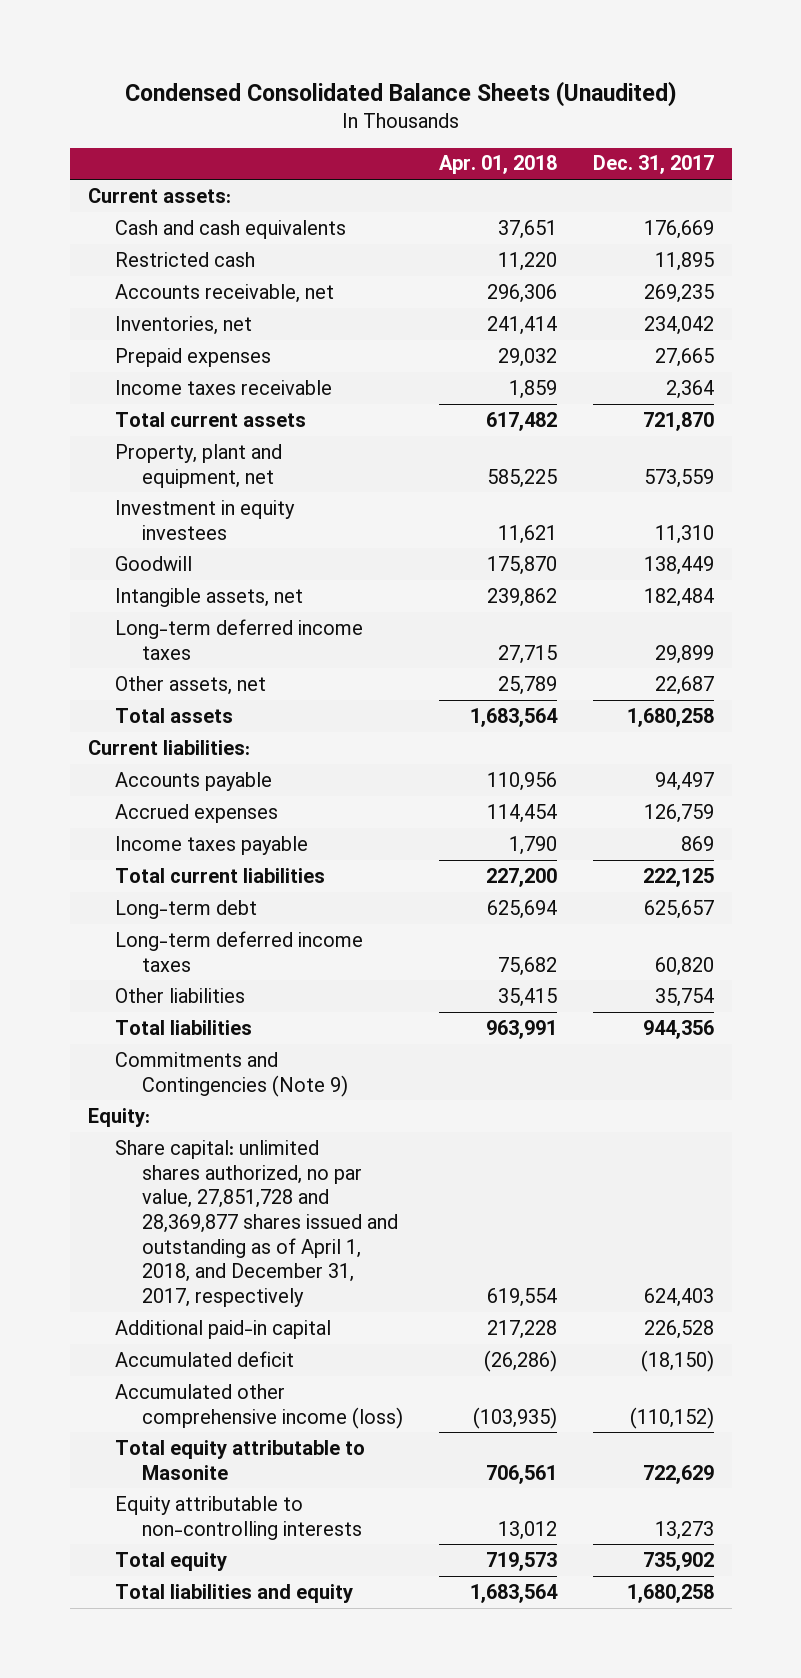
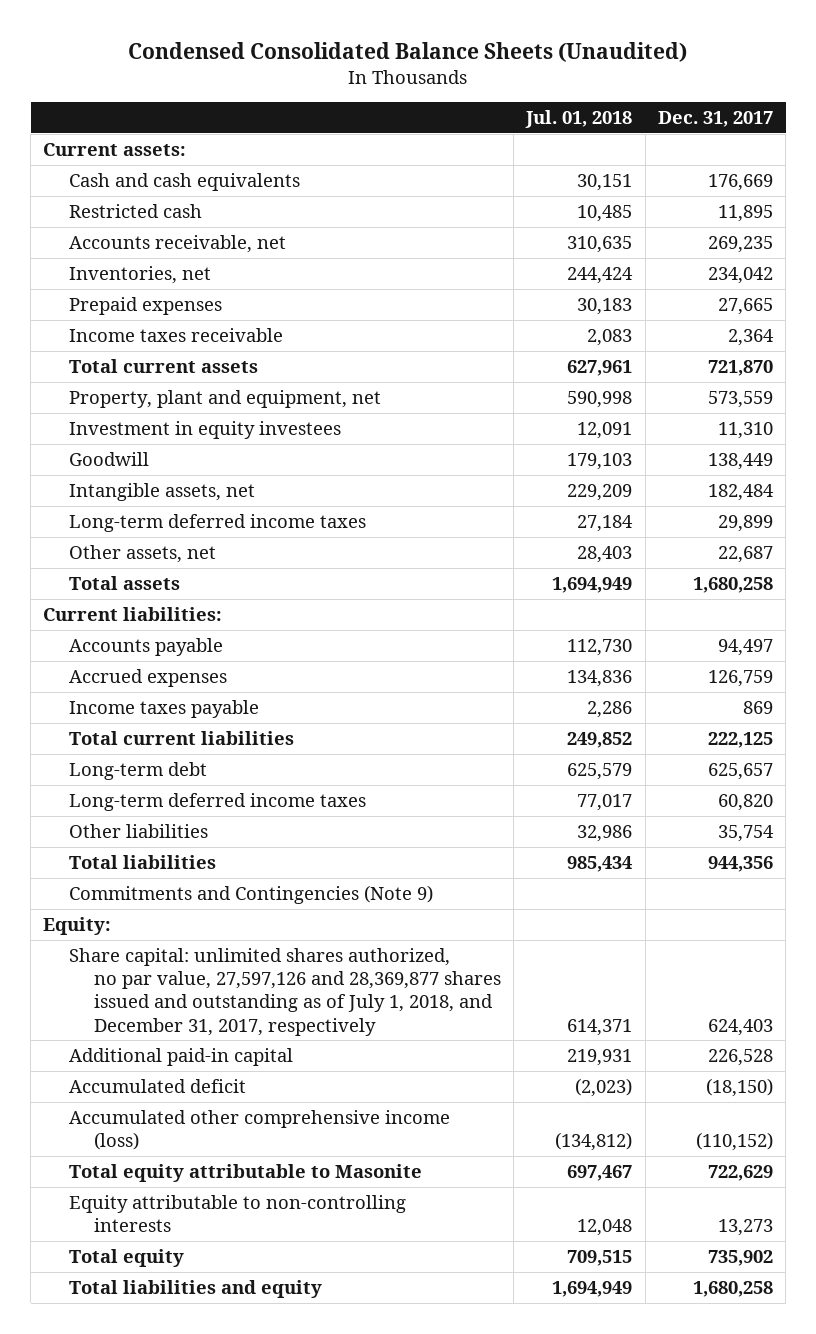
[438,155,557,175] Apr. 01, 2018 -> none
none -> [525,110,633,129] Jul. 01, 2018
[114,1139,398,1307] Share capital: unlimited shares authorized, no par value, 27,851,728 and 28,369,877 shares issued and outstanding as of April 1, 2018, and December 31, 2017, respectively -> [68,947,501,1036] Share capital: unlimited shares authorized, no par value, 27,597,126 and 28,369,877 shares issued and outstanding as of July 1, 2018, and December 31, 2017, respectively

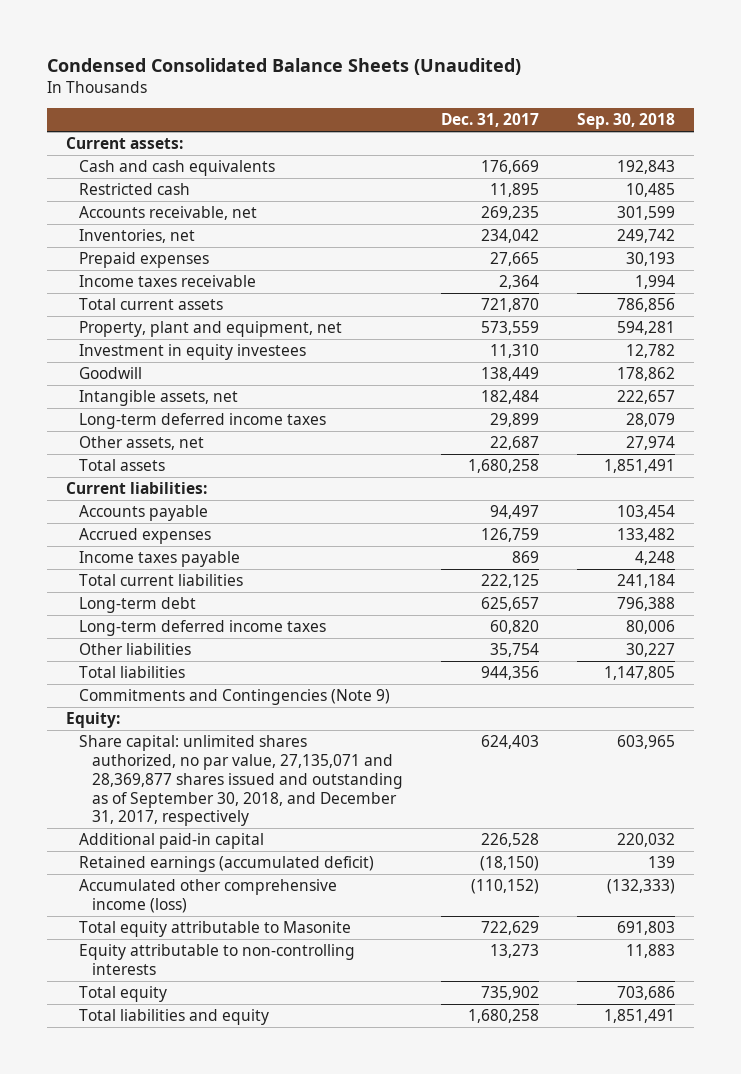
[525,110,633,129] Jul. 01, 2018 -> none
none -> [576,113,675,130] Sep. 30, 2018
[68,947,501,1036] Share capital: unlimited shares authorized, no par value, 27,597,126 and 28,369,877 shares issued and outstanding as of July 1, 2018, and December 31, 2017, respectively -> [79,735,403,827] Share capital: unlimited shares authorized, no par value, 27,135,071 and 28,369,877 shares issued and outstanding as of September 30, 2018, and December 31, 2017, respectively
[68,1078,246,1093] Accumulated deficit -> [79,856,375,873] Retained earnings (accumulated deficit)

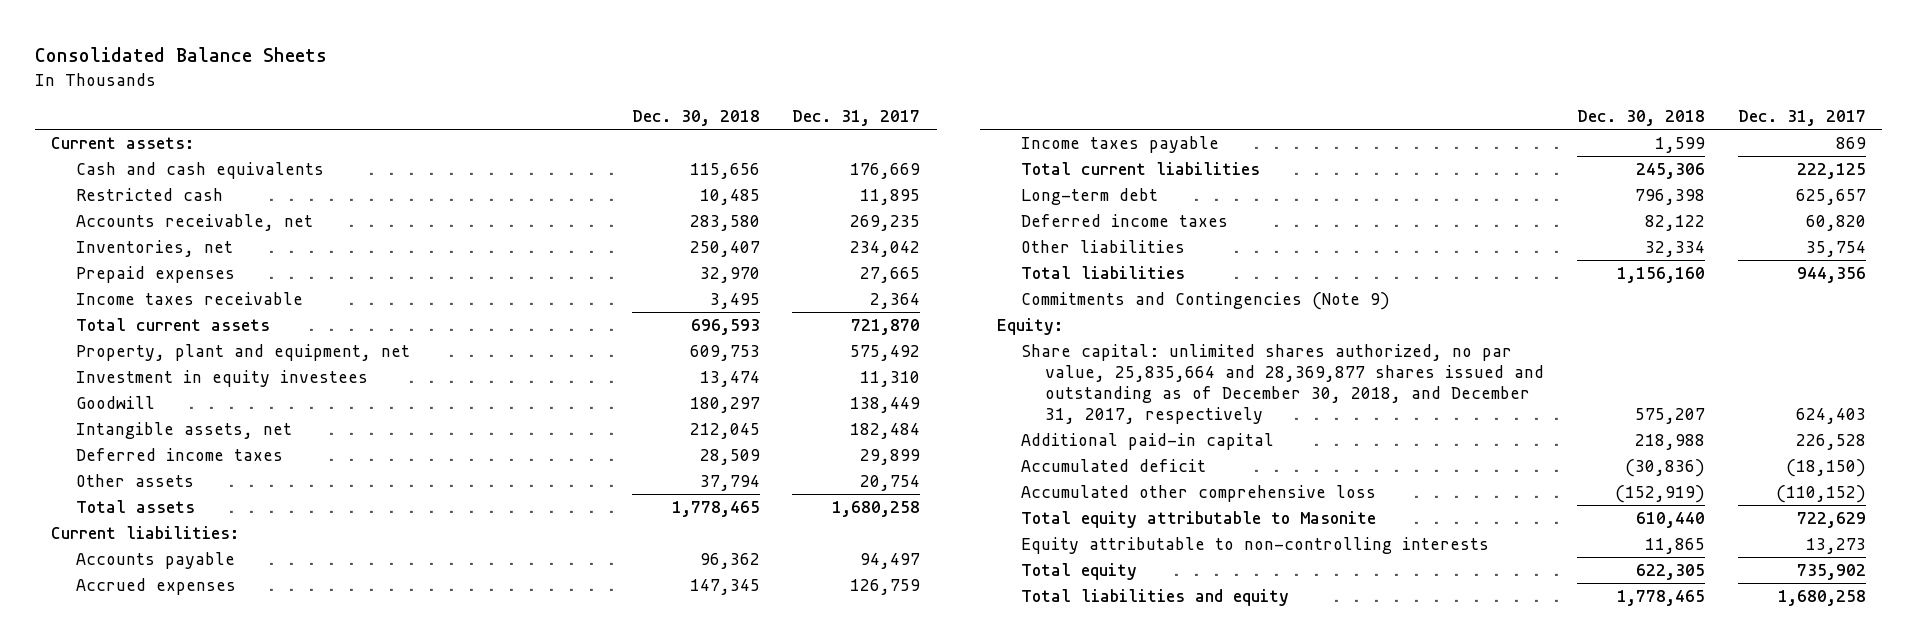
[47,57,522,75] Condensed Consolidated Balance Sheets (Unaudited) -> [35,47,328,63] Consolidated Balance Sheets
[576,113,675,130] Sep. 30, 2018 -> none
none -> [631,110,760,127] Dec. 30, 2018
[480,321,539,336] 573,559 -> [850,344,921,361] 575,492
[79,413,327,430] Long-term deferred income taxes -> [75,447,283,461] Deferred income taxes
[79,436,205,451] Other assets, net -> [75,473,194,487] Other assets
[489,436,539,451] 22,687 -> [860,474,921,491] 20,754
[79,620,327,637] Long-term deferred income taxes -> [1021,213,1229,227] Deferred income taxes
[79,735,403,827] Share capital: unlimited shares authorized, no par value, 27,135,071 and 28,369,877 shares issued and outstanding as of September 30, 2018, and December 31, 2017, respectively -> [1021,343,1545,425] Share capital: unlimited shares authorized, no par value, 25,835,664 and 28,369,877 shares issued and outstanding as of December 30, 2018, and December 31, 2017, respectively
[79,856,375,873] Retained earnings (accumulated deficit) -> [1021,458,1207,472] Accumulated deficit
[79,879,338,913] Accumulated other comprehensive income (loss) -> [1021,484,1377,502] Accumulated other comprehensive loss

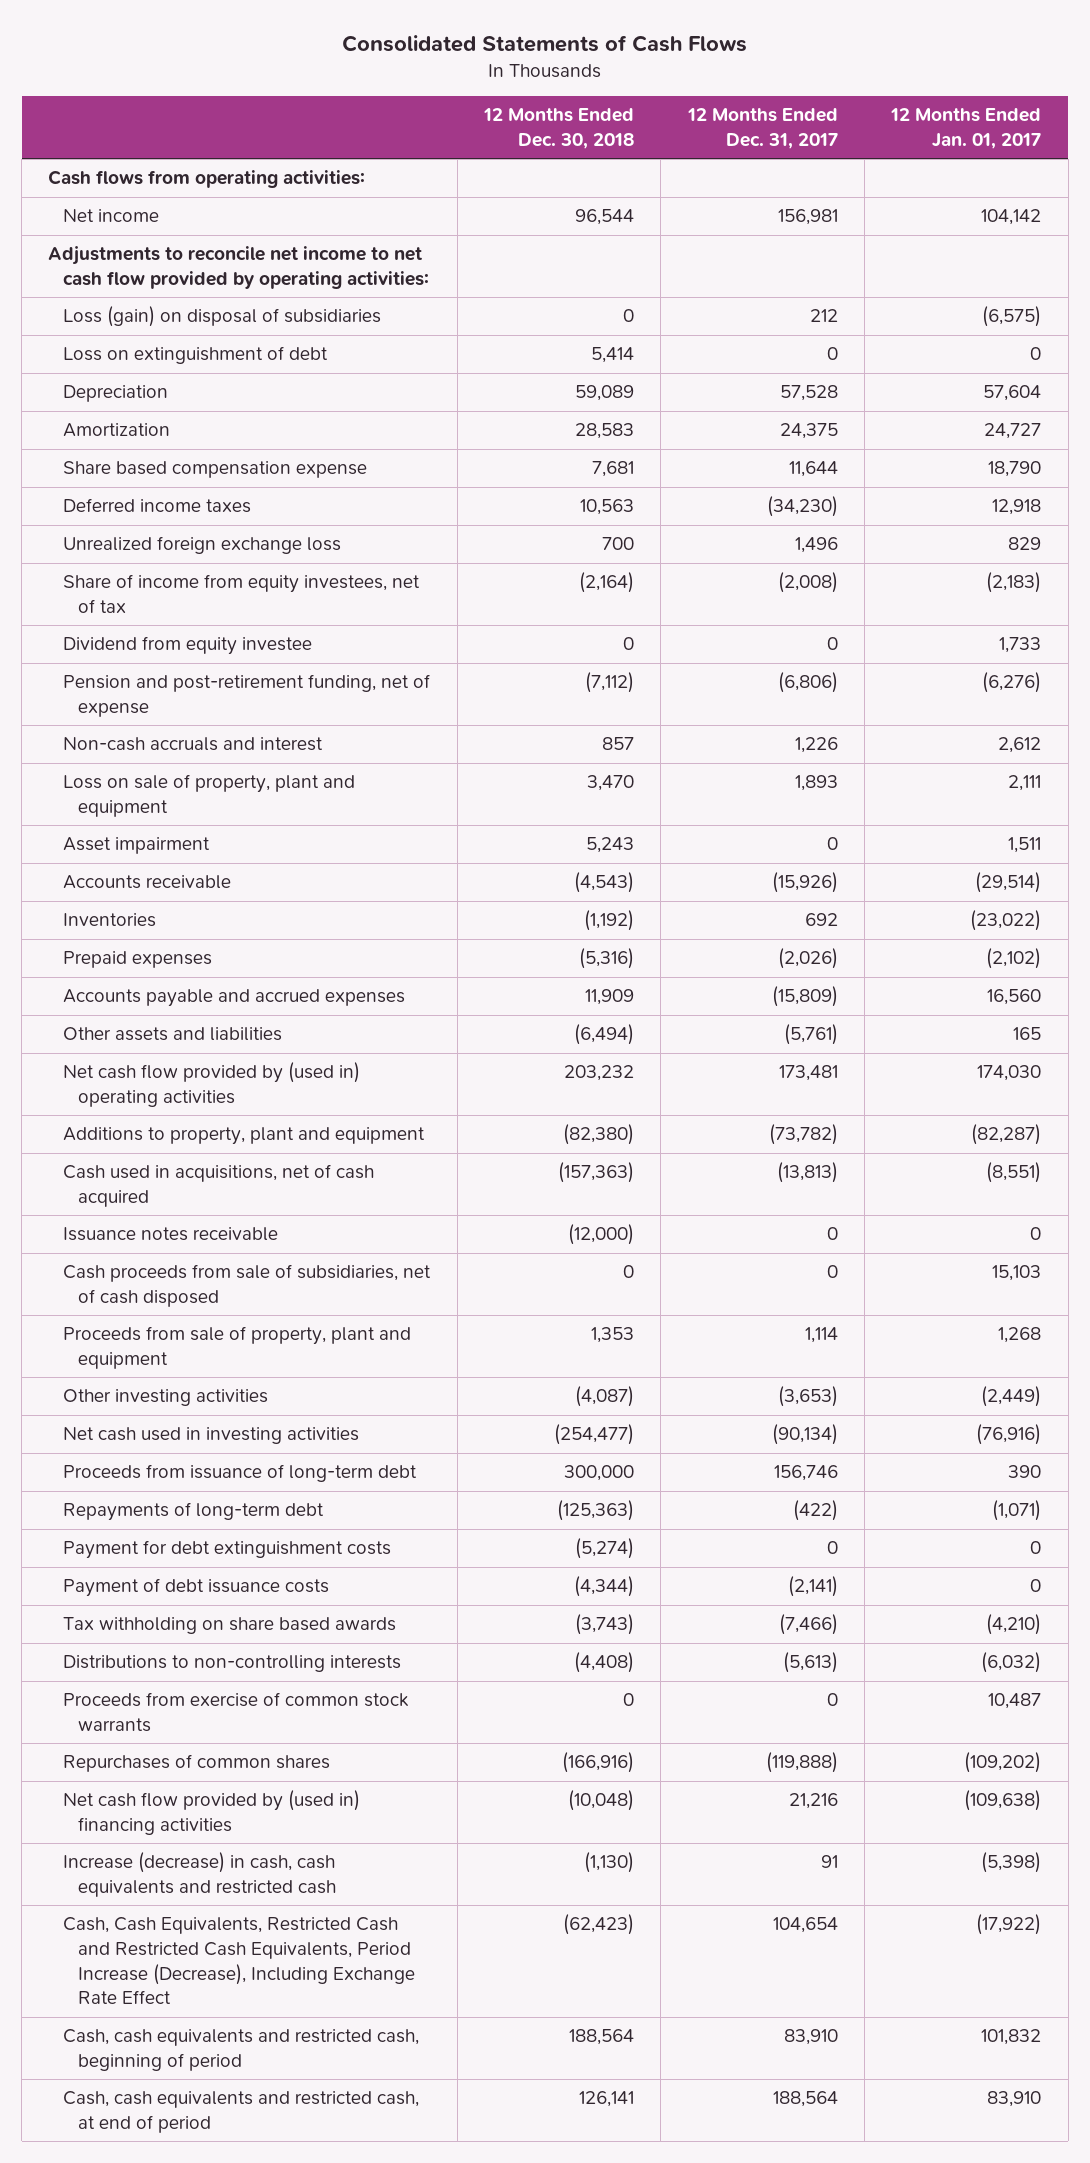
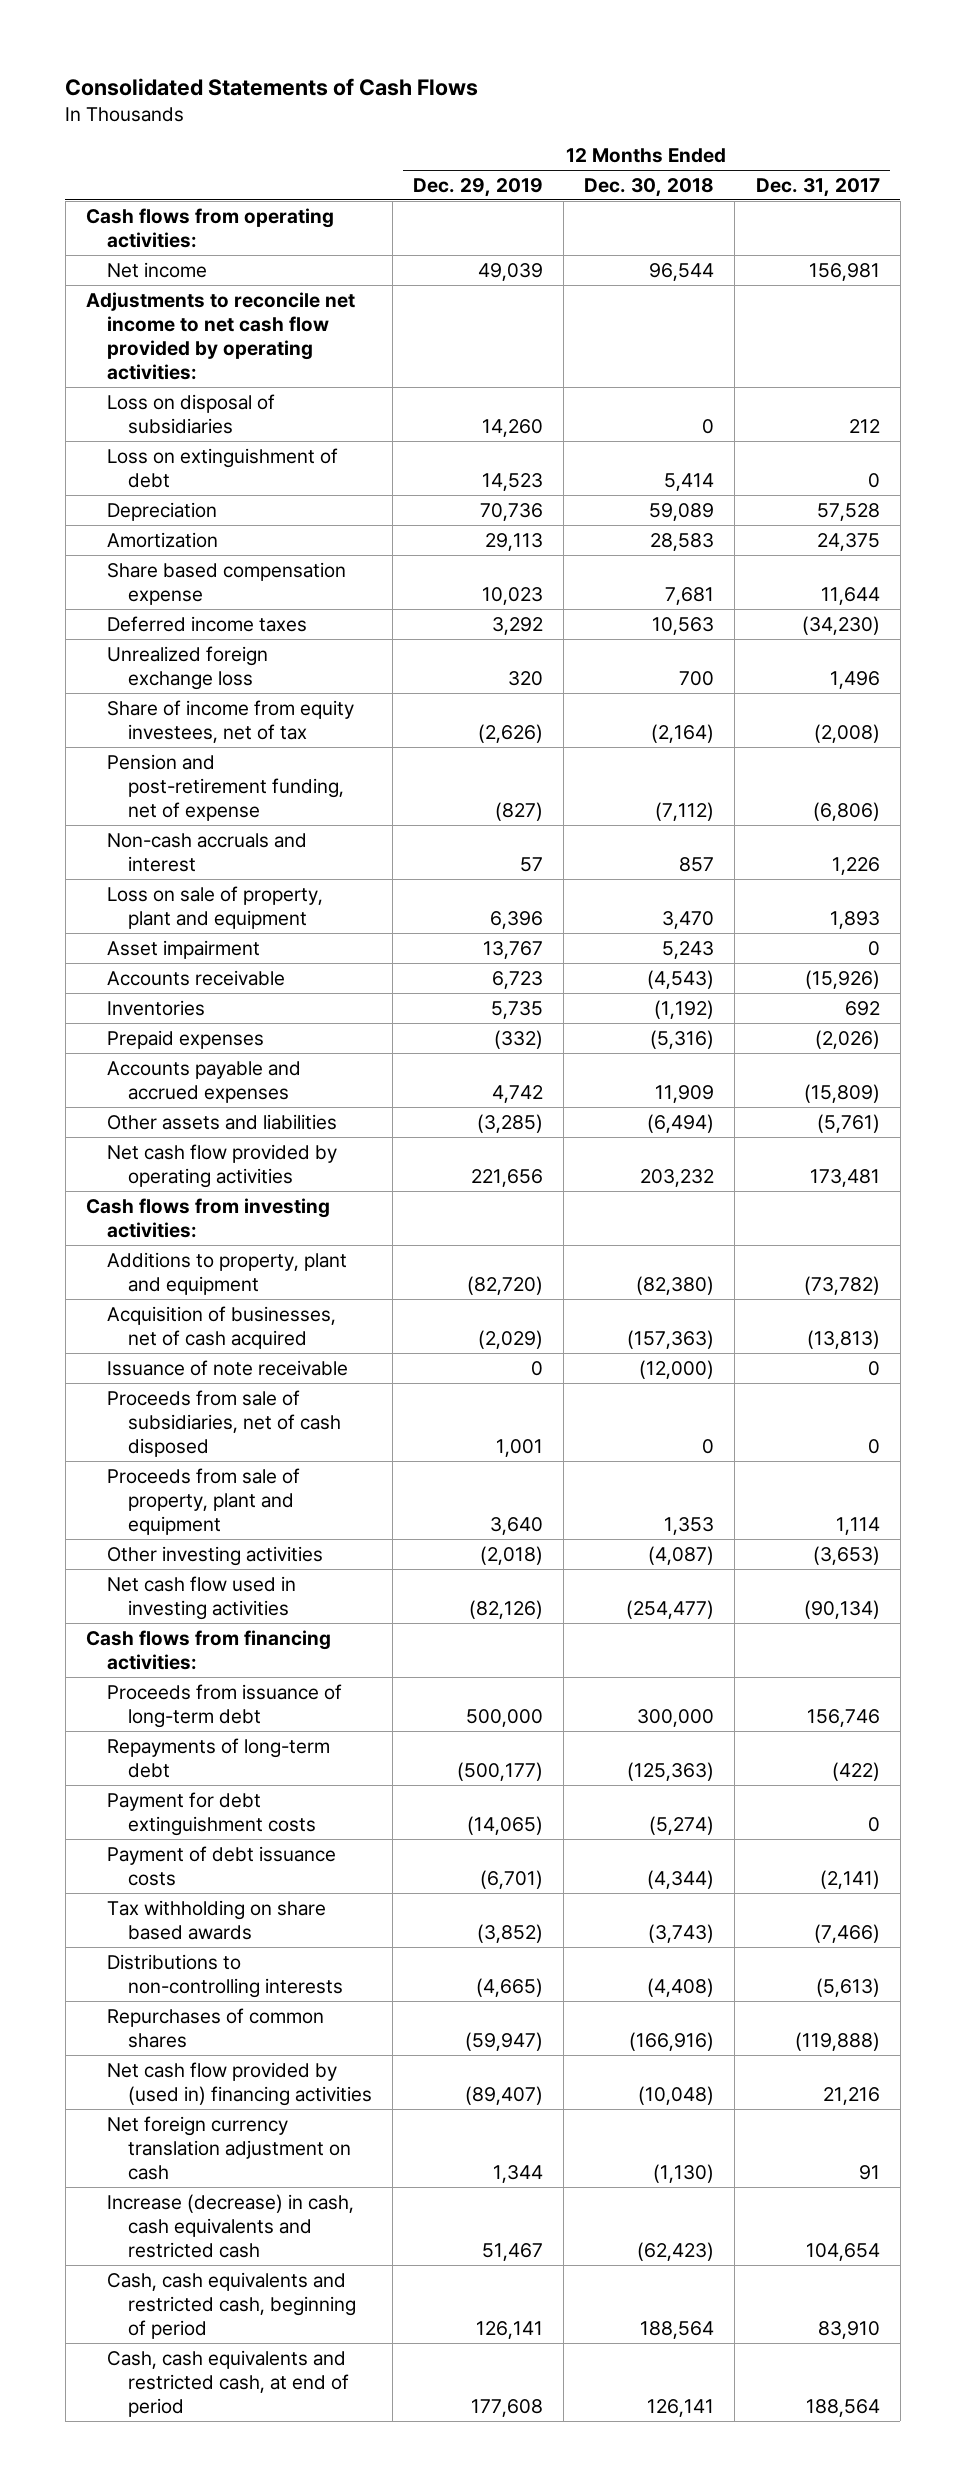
[890,107,1042,149] 12 Months Ended Jan. 01, 2017 -> none
none -> [413,177,544,197] Dec. 29, 2019
[63,306,382,328] Loss (gain) on disposal of subsidiaries -> [107,393,276,434] Loss on disposal of subsidiaries
[63,636,313,656] Dividend from equity investee -> none
[63,1062,361,1107] Net cash flow provided by (used in) operating activities -> [107,1143,338,1188] Net cash flow provided by operating activities
none -> [85,1197,330,1238] Cash flows from investing activities:
[63,1164,375,1207] Cash used in acquisitions, net of cash acquired -> [107,1305,337,1349] Acquisition of businesses, net of cash acquired
[63,1227,279,1242] Issuance notes receivable -> [107,1359,349,1376] Issuance of note receivable
[63,1264,432,1307] Cash proceeds from sale of subsidiaries, net of cash disposed -> [107,1389,342,1458] Proceeds from sale of subsidiaries, net of cash disposed
[63,1427,360,1445] Net cash used in investing activities -> [107,1575,297,1620] Net cash flow used in investing activities
none -> [85,1629,331,1670] Cash flows from financing activities:
[63,1692,410,1732] Proceeds from exercise of common stock warrants -> none
[63,1917,416,2005] Cash, Cash Equivalents, Restricted Cash and Restricted Cash Equivalents, Period Increase (Decrease), Including Exchange Rate Effect -> none
none -> [107,2115,352,2181] Net foreign currency translation adjustment on cash
[583,1852,634,1874] (1,130) -> [637,2242,715,2262] (62,423)
[820,1855,838,1869] 91 -> [805,2243,880,2262] 104,654

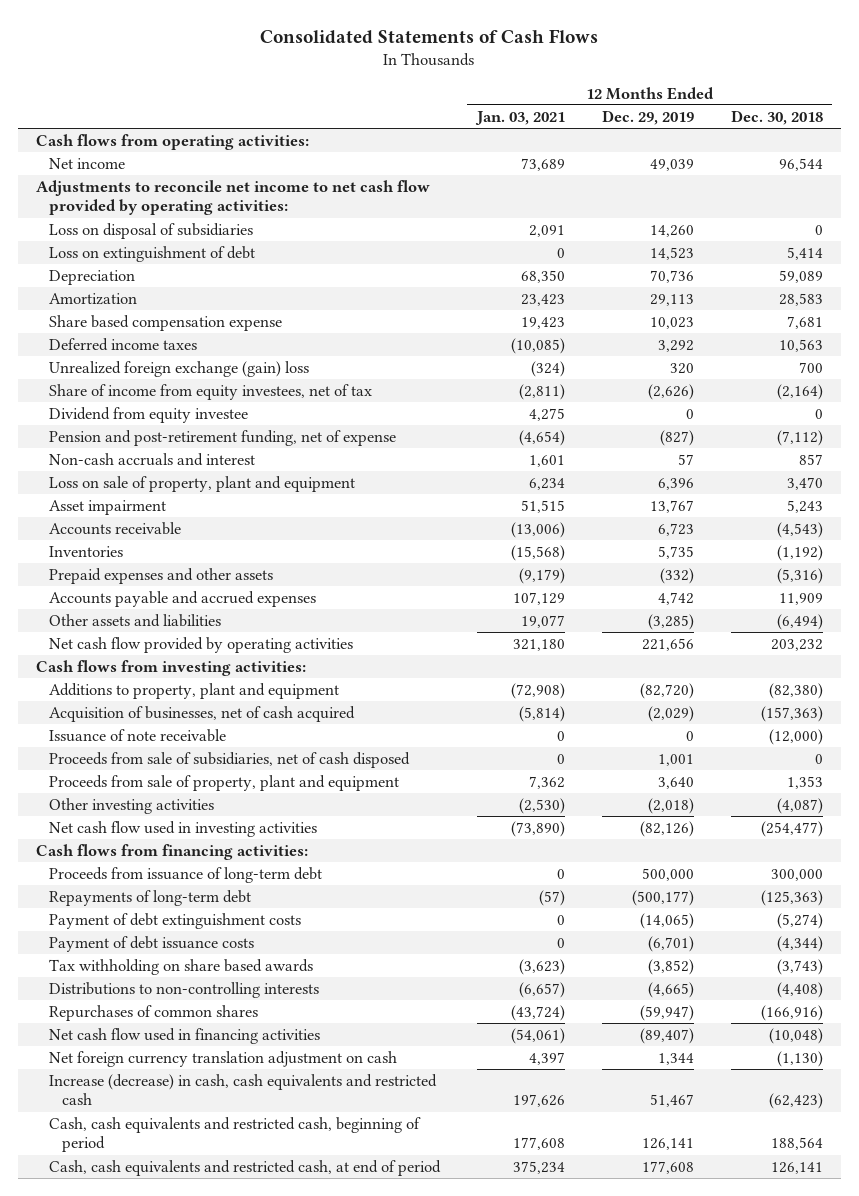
[755,177,880,197] Dec. 31, 2017 -> none
none -> [474,110,565,125] Jan. 03, 2021
[107,645,269,690] Unrealized foreign exchange loss -> [48,361,309,378] Unrealized foreign exchange (gain) loss
none -> [48,407,248,424] Dividend from equity investee
[107,1029,265,1049] Prepaid expenses -> [48,568,273,585] Prepaid expenses and other assets
[107,1791,317,1836] Payment for debt extinguishment costs -> [48,913,301,930] Payment of debt extinguishment costs
[107,2061,373,2106] Net cash flow provided by (used in) financing activities -> [48,1028,320,1045] Net cash flow used in financing activities

